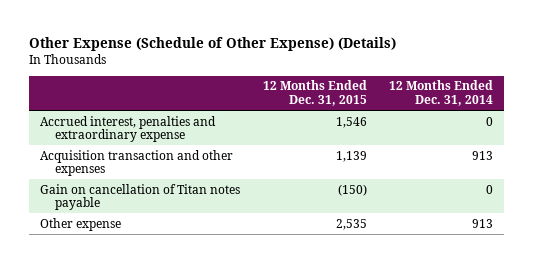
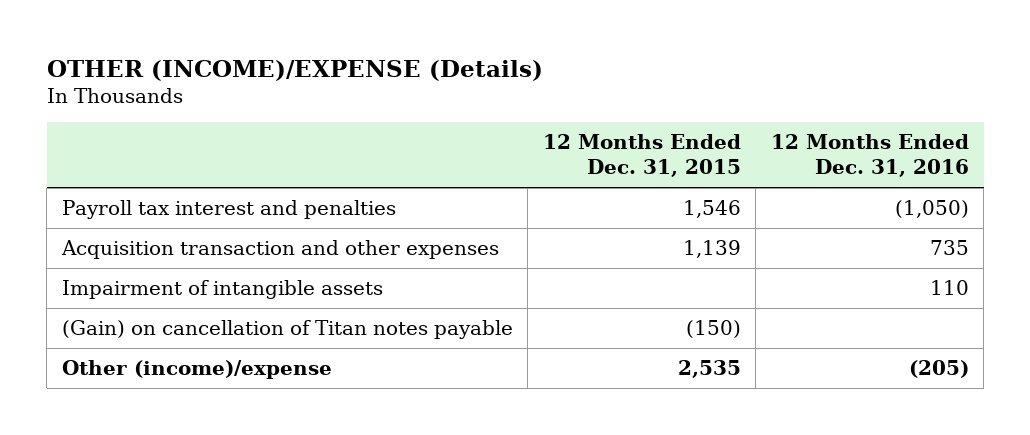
[29,36,397,51] Other Expense (Schedule of Other Expense) (Details) -> [46,59,543,81] OTHER (INCOME)/EXPENSE (Details)
[388,80,493,107] 12 Months Ended Dec. 31, 2014 -> none
none -> [770,134,969,178] 12 Months Ended Dec. 31, 2016
[40,115,217,143] Accrued interest, penalties and extraordinary expense -> [61,200,396,220] Payroll tax interest and penalties
none -> [61,280,383,300] Impairment of intangible assets
[40,183,241,211] Gain on cancellation of Titan notes payable -> [61,320,513,340] (Gain) on cancellation of Titan notes payable
[40,217,122,231] Other expense -> [61,360,332,380] Other (income)/expense

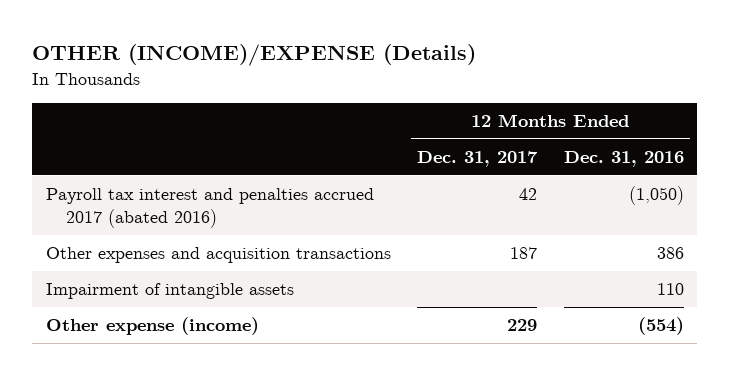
[542,134,741,178] 12 Months Ended Dec. 31, 2015 -> none
none -> [417,150,539,167] Dec. 31, 2017
[61,200,396,220] Payroll tax interest and penalties -> [45,188,374,229] Payroll tax interest and penalties accrued 2017 (abated 2016)
[60,240,499,260] Acquisition transaction and other expenses -> [45,247,391,264] Other expenses and acquisition transactions
[929,240,969,256] 735 -> [656,247,684,260] 386
[61,320,513,340] (Gain) on cancellation of Titan notes payable -> none
[61,360,332,380] Other (income)/expense -> [45,317,259,336] Other expense (income)
[908,360,969,379] (205) -> [637,317,684,336] (554)

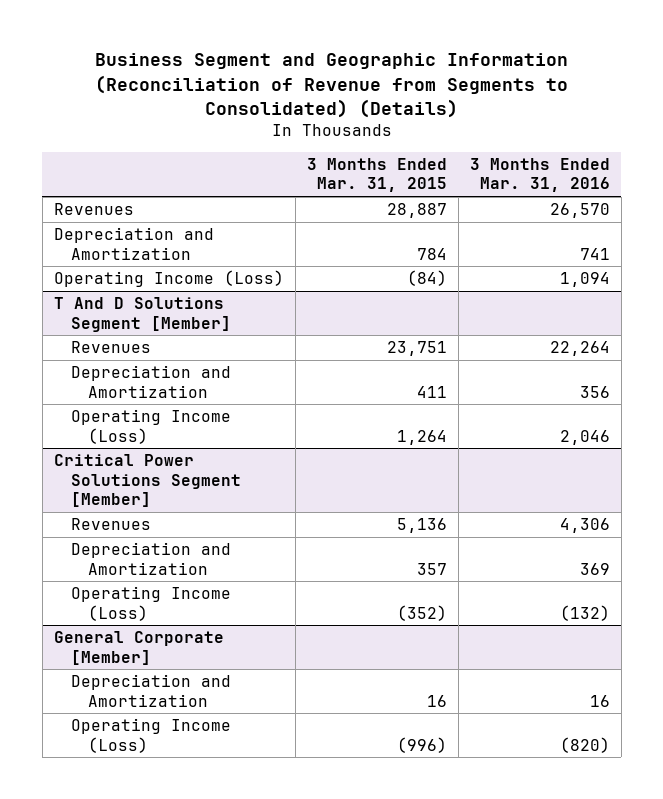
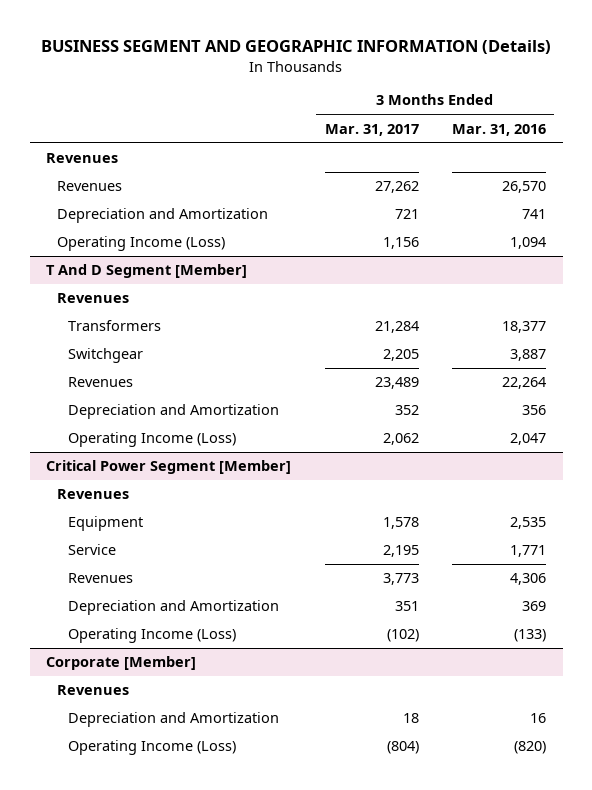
[94,53,568,119] Business Segment and Geographic Information (Reconciliation of Revenue from Segments to Consolidated) (Details) -> [41,40,552,55] BUSINESS SEGMENT AND GEOGRAPHIC INFORMATION (Details)
[306,157,447,193] 3 Months Ended Mar. 31, 2015 -> none
none -> [324,123,419,136] Mar. 31, 2017
none -> [46,153,119,164] Revenues
[53,297,231,332] T And D Solutions Segment [Member] -> [46,264,248,279] T And D Segment [Member]
none -> [57,293,130,304] Revenues
none -> [68,320,162,332] Transformers
none -> [68,348,144,364] Switchgear
[559,429,610,445] 2,046 -> [510,433,547,446] 2,047
[53,454,241,507] Critical Power Solutions Segment [Member] -> [46,460,292,475] Critical Power Segment [Member]
none -> [57,489,130,500] Revenues
none -> [68,516,144,532] Equipment
none -> [68,544,117,556] Service
[559,604,610,621] (132) -> [514,629,547,643] (133)
[53,631,224,665] General Corporate [Member] -> [46,656,197,671] Corporate [Member]
none -> [57,685,130,696] Revenues

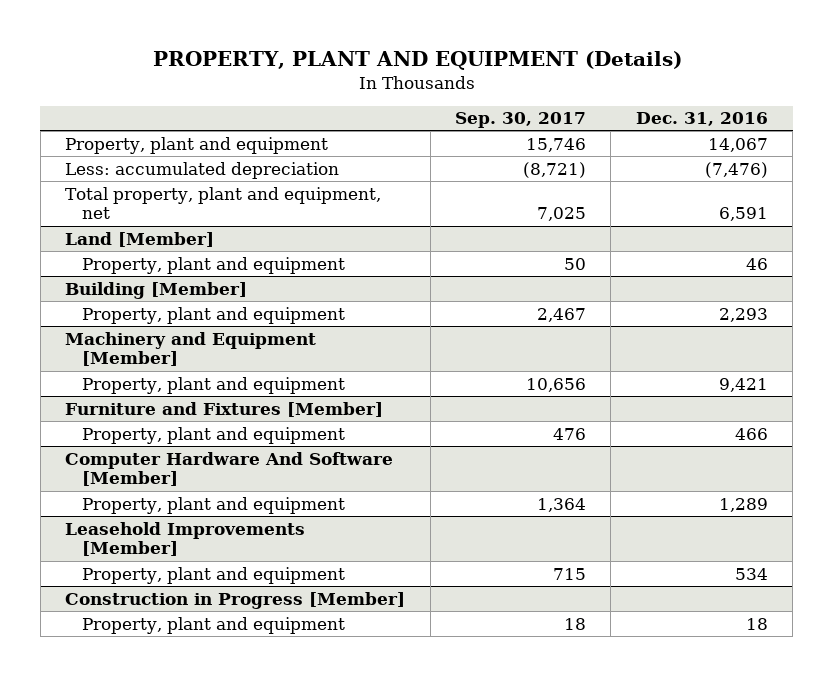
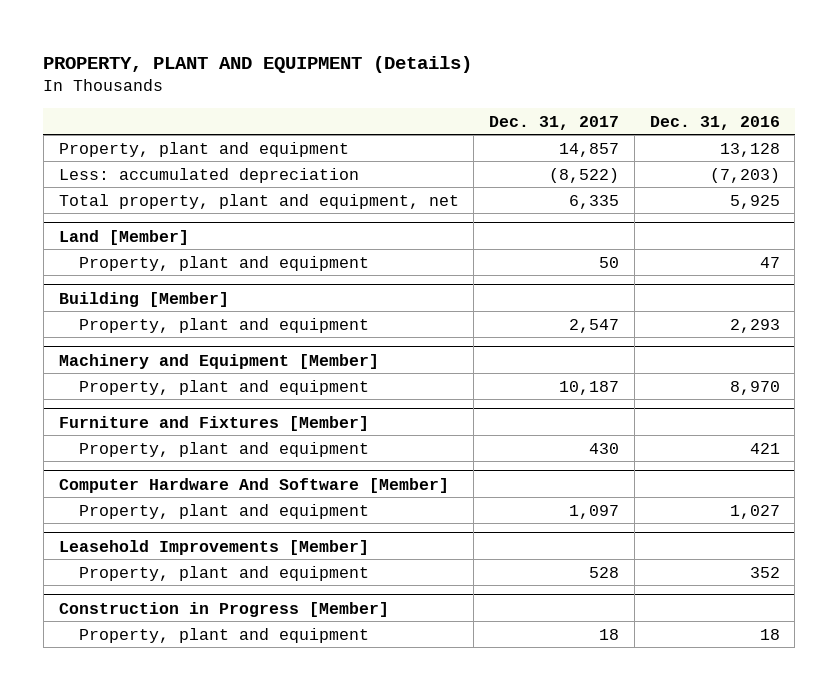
[455,112,587,129] Sep. 30, 2017 -> none
none -> [489,115,620,130] Dec. 31, 2017
[707,137,768,152] 14,067 -> [719,142,780,157] 13,128
[704,161,768,178] (7,476) -> [709,167,780,183] (7,203)
[718,207,768,222] 6,591 -> [729,194,780,209] 5,925
[745,257,768,270] 46 -> [759,256,780,268] 47
[718,377,768,392] 9,421 -> [729,380,780,395] 8,970
[734,427,768,440] 466 -> [749,442,780,454] 421
[718,497,768,512] 1,289 -> [729,504,780,519] 1,027
[734,567,768,580] 534 -> [749,566,780,578] 352

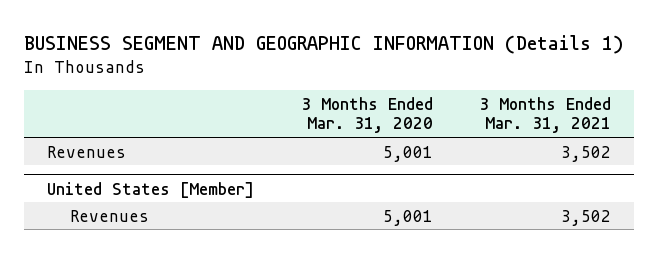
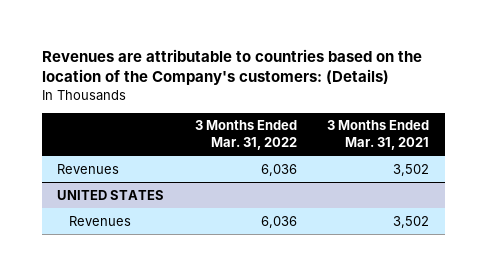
[23,35,624,55] BUSINESS SEGMENT AND GEOGRAPHIC INFORMATION (Details 1) -> [41,48,422,86] Revenues are attributable to countries based on the location of the Company's customers: (Details)
[300,96,433,134] 3 Months Ended Mar. 31, 2020 -> none
none -> [194,120,297,150] 3 Months Ended Mar. 31, 2022
[47,181,255,198] United States [Member] -> [57,189,165,200] UNITED STATES

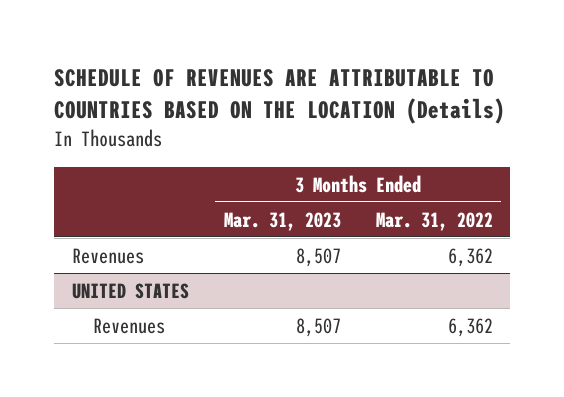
[41,48,422,86] Revenues are attributable to countries based on the location of the Company's customers: (Details) -> [54,69,506,125] SCHEDULE OF REVENUES ARE ATTRIBUTABLE TO COUNTRIES BASED ON THE LOCATION (Details)
[327,120,430,150] 3 Months Ended Mar. 31, 2021 -> none
none -> [223,211,341,231] Mar. 31, 2023
[260,163,297,176] 6,036 -> [447,247,493,267] 6,362
[260,215,297,228] 6,036 -> [447,317,493,337] 6,362

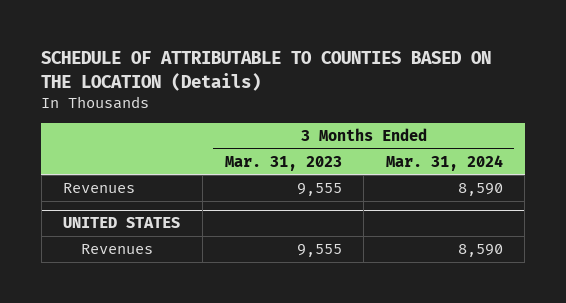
[54,69,506,125] SCHEDULE OF REVENUES ARE ATTRIBUTABLE TO COUNTRIES BASED ON THE LOCATION (Details) -> [41,51,492,91] SCHEDULE OF ATTRIBUTABLE TO COUNTIES BASED ON THE LOCATION (Details)
[375,211,493,231] Mar. 31, 2022 -> none
none -> [385,154,503,171] Mar. 31, 2024
[295,247,341,267] 8,507 -> [296,183,342,197] 9,555
[295,317,341,337] 8,507 -> [296,244,342,258] 9,555

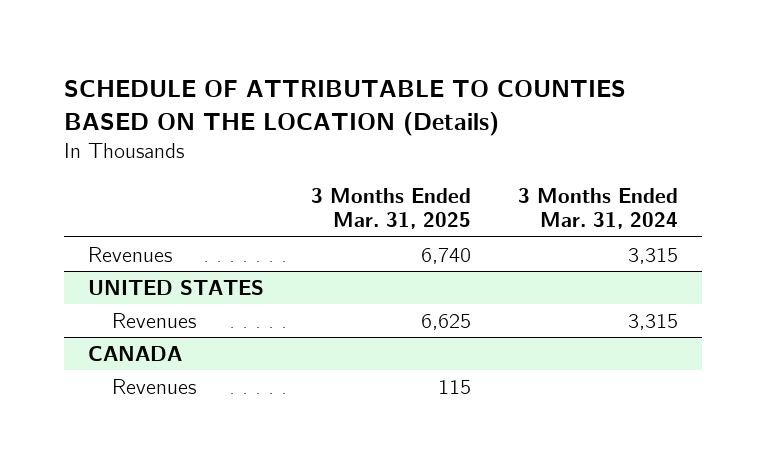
[224,155,342,171] Mar. 31, 2023 -> none
none -> [310,187,471,230] 3 Months Ended Mar. 31, 2025
[457,183,503,197] 8,590 -> [628,247,679,264] 3,315
[457,244,503,258] 8,590 -> [628,313,679,330] 3,315
none -> [87,345,182,361] CANADA
none -> [111,378,196,394] Revenues

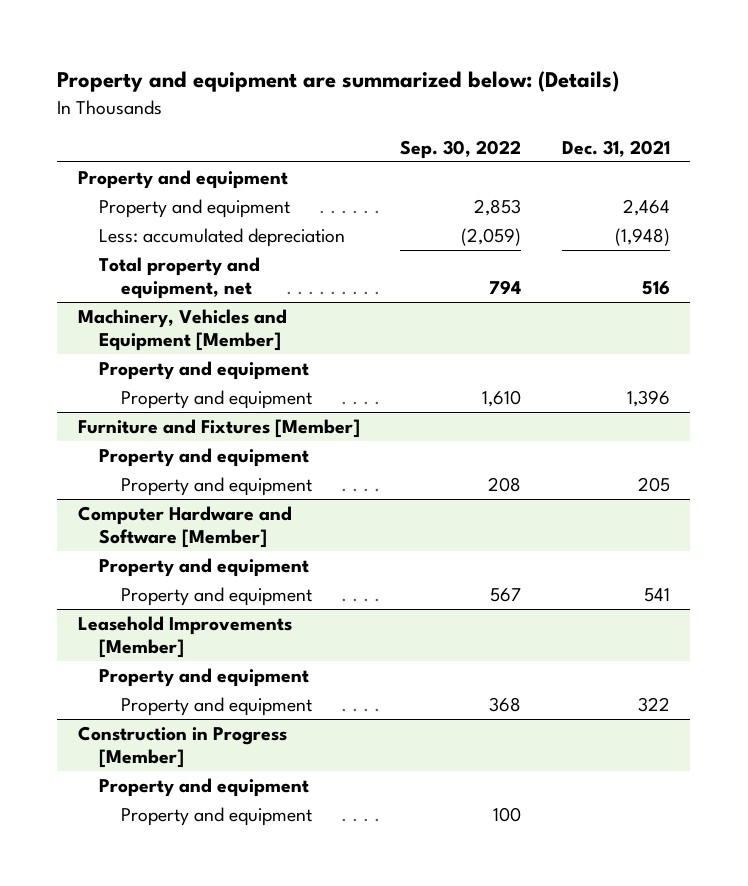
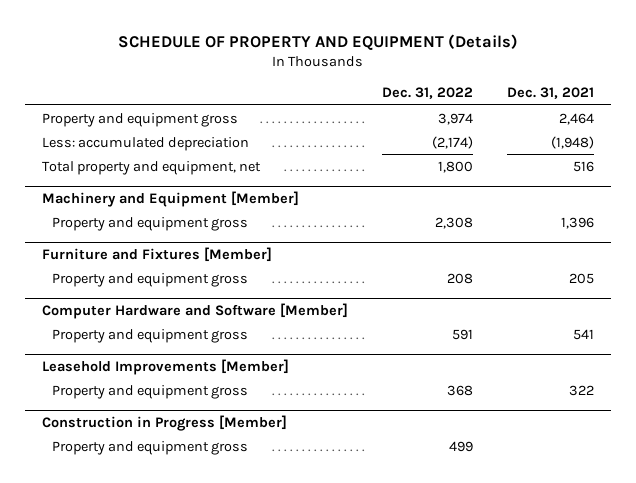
[57,71,620,93] Property and equipment are summarized below: (Details) -> [117,33,518,50] SCHEDULE OF PROPERTY AND EQUIPMENT (Details)
[400,139,522,159] Sep. 30, 2022 -> none
none -> [381,87,473,100] Dec. 31, 2022
[77,169,288,189] Property and equipment -> none
[99,198,291,218] Property and equipment -> [41,112,238,127] Property and equipment gross
[99,360,310,380] Property and equipment -> none
[77,308,287,351] Machinery, Vehicles and Equipment [Member] -> [41,190,299,207] Machinery and Equipment [Member]
[120,389,312,409] Property and equipment -> [51,216,248,231] Property and equipment gross
[99,447,310,467] Property and equipment -> none
[120,476,312,496] Property and equipment -> [51,272,248,287] Property and equipment gross
[99,557,310,577] Property and equipment -> none
[120,586,312,606] Property and equipment -> [51,328,248,343] Property and equipment gross
[99,667,310,687] Property and equipment -> none
[120,696,312,716] Property and equipment -> [51,384,248,399] Property and equipment gross
[99,777,310,797] Property and equipment -> none
[120,806,312,826] Property and equipment -> [51,440,248,455] Property and equipment gross

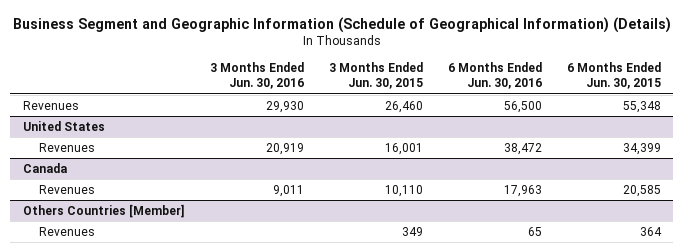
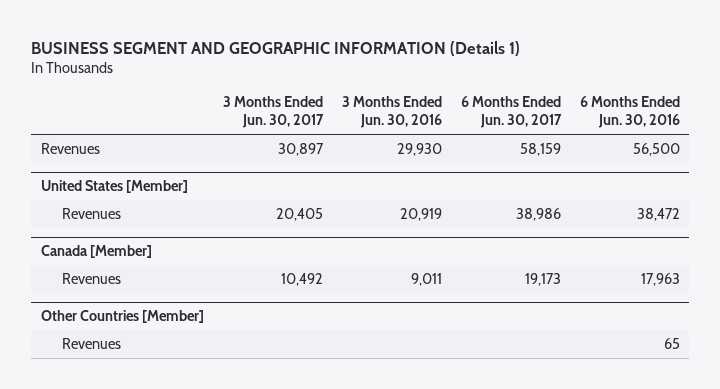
[12,16,671,33] Business Segment and Geographic Information (Schedule of Geographical Information) (Details) -> [31,40,521,56] BUSINESS SEGMENT AND GEOGRAPHIC INFORMATION (Details 1)
[328,62,423,90] 3 Months Ended Jun. 30, 2015 -> none
[566,62,661,90] 6 Months Ended Jun. 30, 2015 -> none
none -> [222,96,324,129] 3 Months Ended Jun. 30, 2017
none -> [460,96,562,129] 6 Months Ended Jun. 30, 2017
[22,120,105,131] United States -> [40,180,188,194] United States [Member]
[22,162,67,173] Canada -> [40,245,152,259] Canada [Member]
[22,203,185,218] Others Countries [Member] -> [40,310,204,324] Other Countries [Member]

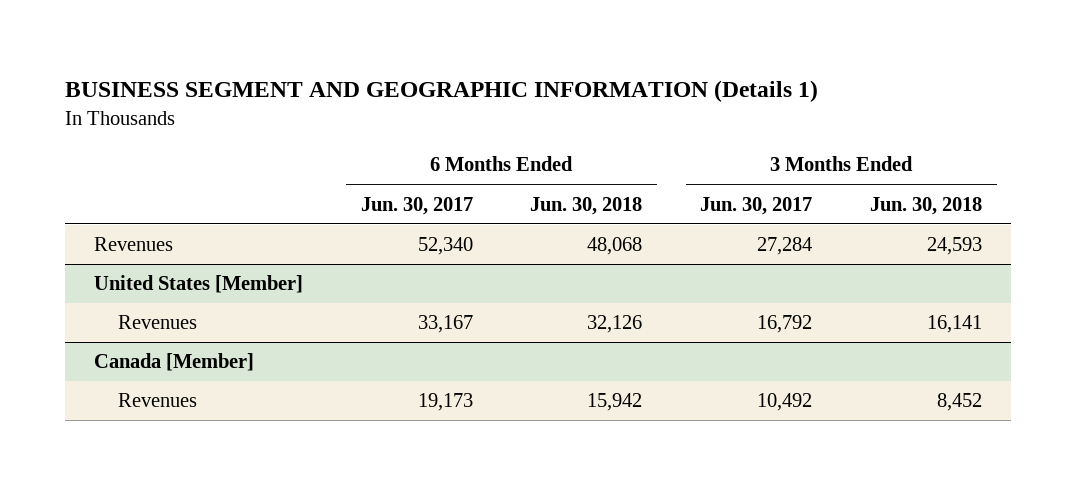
[341,96,442,129] 3 Months Ended Jun. 30, 2016 -> none
[579,96,680,129] 6 Months Ended Jun. 30, 2016 -> none
none -> [530,196,643,215] Jun. 30, 2018
none -> [870,196,983,215] Jun. 30, 2018
[277,143,324,157] 30,897 -> [757,237,813,256] 27,284
[519,143,561,157] 58,159 -> [417,237,473,256] 52,340
[275,208,323,222] 20,405 -> [757,315,813,334] 16,792
[515,208,561,222] 38,986 -> [417,315,473,334] 33,167
[40,310,204,324] Other Countries [Member] -> none
[62,338,122,350] Revenues -> none

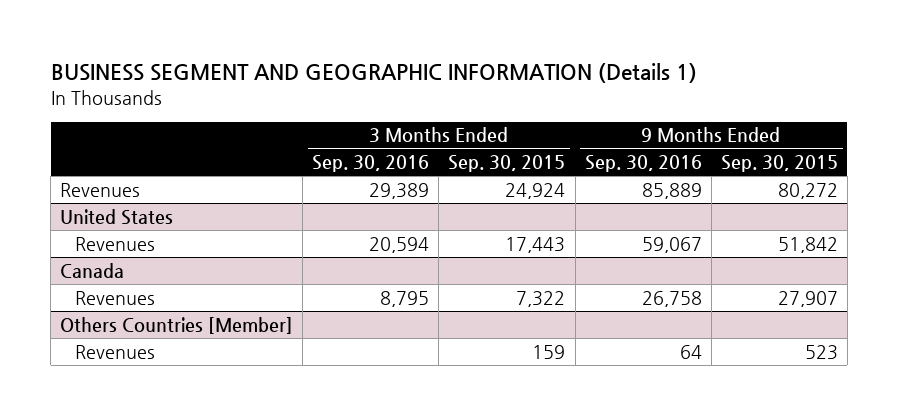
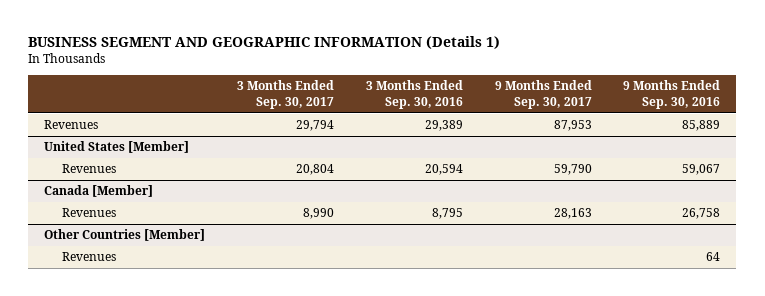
[448,155,566,173] Sep. 30, 2015 -> none
[720,155,838,173] Sep. 30, 2015 -> none
none -> [236,80,334,110] 3 Months Ended Sep. 30, 2017
none -> [494,80,592,110] 9 Months Ended Sep. 30, 2017
[60,208,174,225] United States -> [44,141,190,154] United States [Member]
[60,262,125,278] Canada -> [44,185,154,198] Canada [Member]
[60,316,294,334] Others Countries [Member] -> [44,229,206,242] Other Countries [Member]

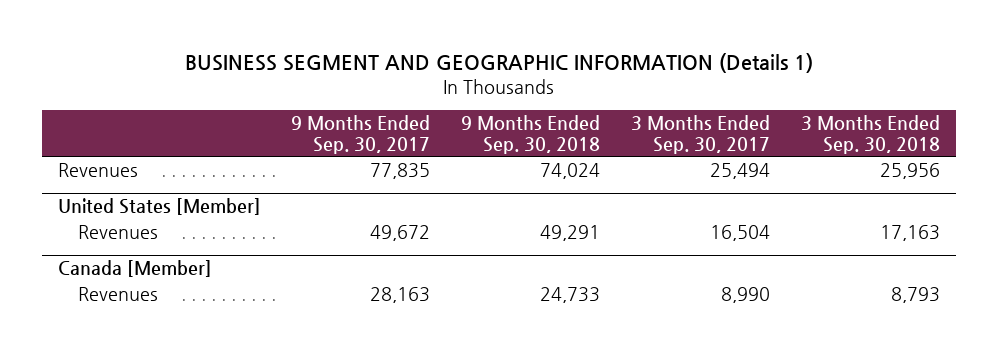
[365,80,463,110] 3 Months Ended Sep. 30, 2016 -> none
[623,80,721,110] 9 Months Ended Sep. 30, 2016 -> none
none -> [461,115,601,154] 9 Months Ended Sep. 30, 2018
none -> [801,115,941,154] 3 Months Ended Sep. 30, 2018
[295,120,334,132] 29,794 -> [710,162,771,179] 25,494
[553,120,592,132] 87,953 -> [370,162,431,179] 77,835
[295,164,334,176] 20,804 -> [710,224,771,241] 16,504
[553,164,592,176] 59,790 -> [370,224,431,241] 49,672
[44,229,206,242] Other Countries [Member] -> none
[62,252,117,262] Revenues -> none

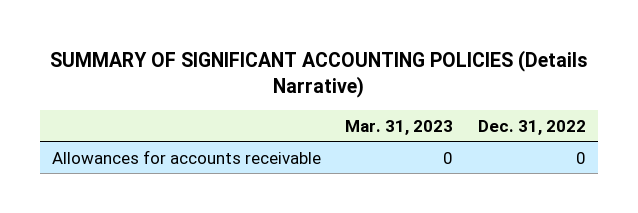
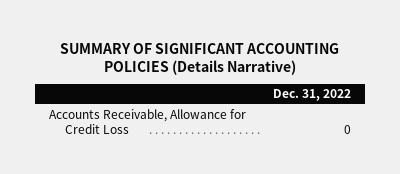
[345,120,454,136] Mar. 31, 2023 -> none
[52,149,322,164] Allowances for accounts receivable -> [48,109,246,134] Accounts Receivable, Allowance for Credit Loss

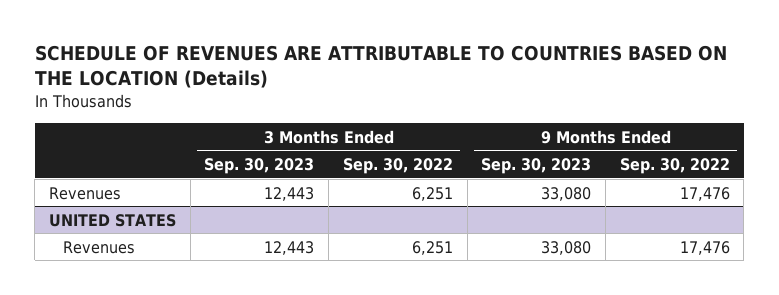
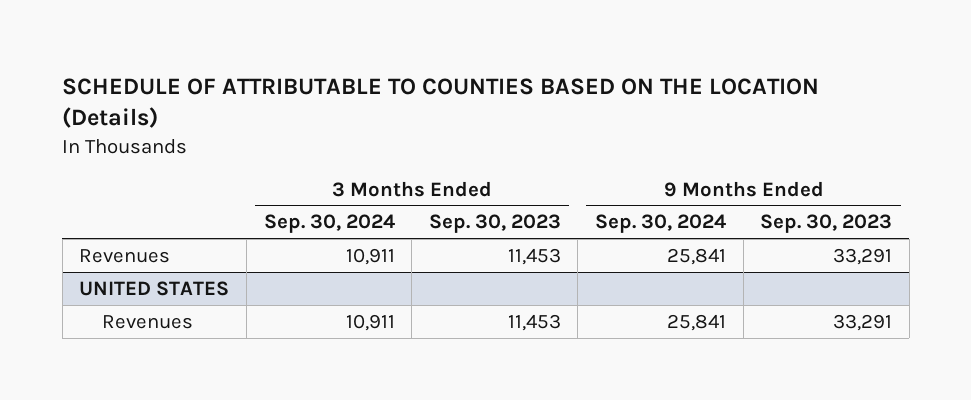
[34,44,727,89] SCHEDULE OF REVENUES ARE ATTRIBUTABLE TO COUNTRIES BASED ON THE LOCATION (Details) -> [62,77,820,129] SCHEDULE OF ATTRIBUTABLE TO COUNTIES BASED ON THE LOCATION (Details)
[342,157,453,174] Sep. 30, 2022 -> none
[619,157,730,174] Sep. 30, 2022 -> none
none -> [263,214,395,234] Sep. 30, 2024
none -> [594,214,726,234] Sep. 30, 2024
[264,186,315,201] 12,443 -> [507,247,561,265] 11,453
[541,186,592,201] 33,080 -> [833,247,893,265] 33,291
[264,240,315,255] 12,443 -> [507,313,561,331] 11,453
[541,240,592,255] 33,080 -> [833,313,893,331] 33,291

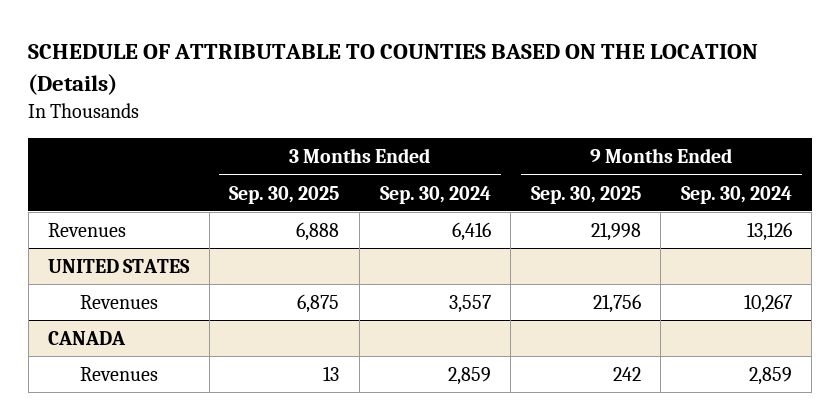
[428,214,561,234] Sep. 30, 2023 -> none
[760,214,893,234] Sep. 30, 2023 -> none
none -> [229,185,340,204] Sep. 30, 2025
none -> [530,185,641,204] Sep. 30, 2025
[345,247,395,265] 10,911 -> [451,222,491,242] 6,416
[666,247,726,265] 25,841 -> [746,222,792,242] 13,126
[345,313,395,331] 10,911 -> [448,295,491,314] 3,557
[666,313,726,331] 25,841 -> [743,294,792,314] 10,267
none -> [48,331,127,346] CANADA
none -> [80,367,159,382] Revenues

